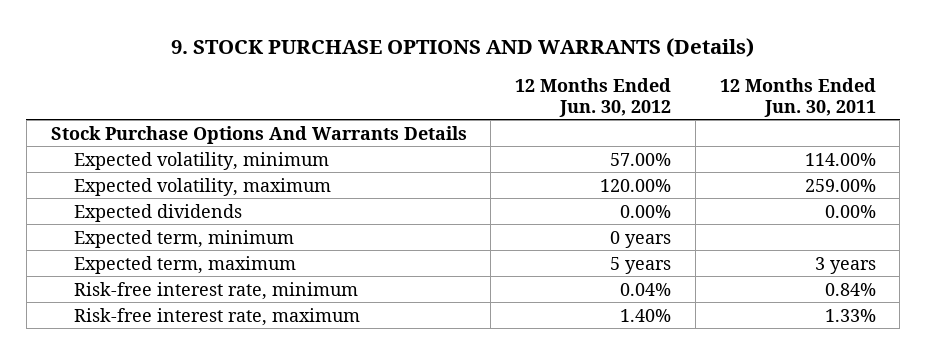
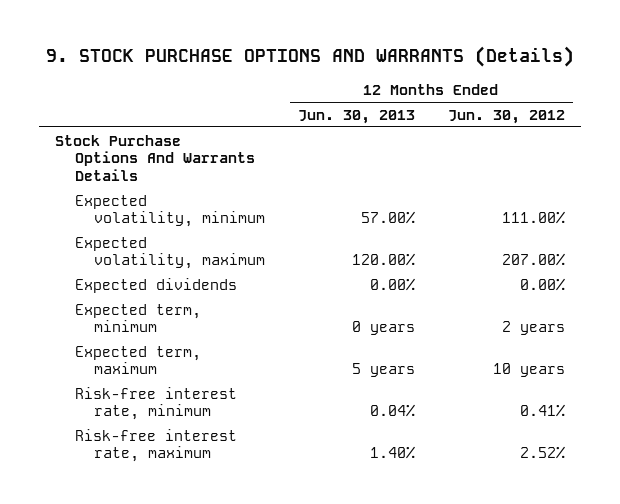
[719,77,876,117] 12 Months Ended Jun. 30, 2011 -> none
none -> [297,109,415,124] Jun. 30, 2013
[610,152,672,166] 57.00% -> [501,211,565,225] 111.00%
[600,178,672,192] 120.00% -> [501,253,565,267] 207.00%
[610,230,672,248] 0 years -> [501,321,565,336] 2 years
[610,256,672,274] 5 years -> [492,363,565,378] 10 years
[620,282,672,296] 0.04% -> [519,404,565,418] 0.41%
[620,308,672,322] 1.40% -> [519,446,565,460] 2.52%

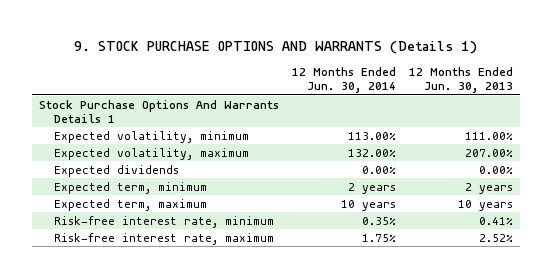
[46,46,575,68] 9. STOCK PURCHASE OPTIONS AND WARRANTS (Details) -> [74,41,478,55] 9. STOCK PURCHASE OPTIONS AND WARRANTS (Details 1)
[447,109,565,124] Jun. 30, 2012 -> none
none -> [292,67,397,94] 12 Months Ended Jun. 30, 2014
[55,134,255,181] Stock Purchase Options And Warrants Details -> [38,99,279,123] Stock Purchase Options And Warrants Details 1
[360,211,415,225] 57.00% -> [465,131,514,140] 111.00%
[351,253,415,267] 120.00% -> [465,148,514,157] 207.00%
[351,321,415,336] 0 years -> [465,182,514,194] 2 years
[351,363,415,378] 5 years -> [458,199,514,211] 10 years
[369,404,415,418] 0.04% -> [479,216,514,225] 0.41%
[369,446,415,460] 1.40% -> [479,233,514,242] 2.52%

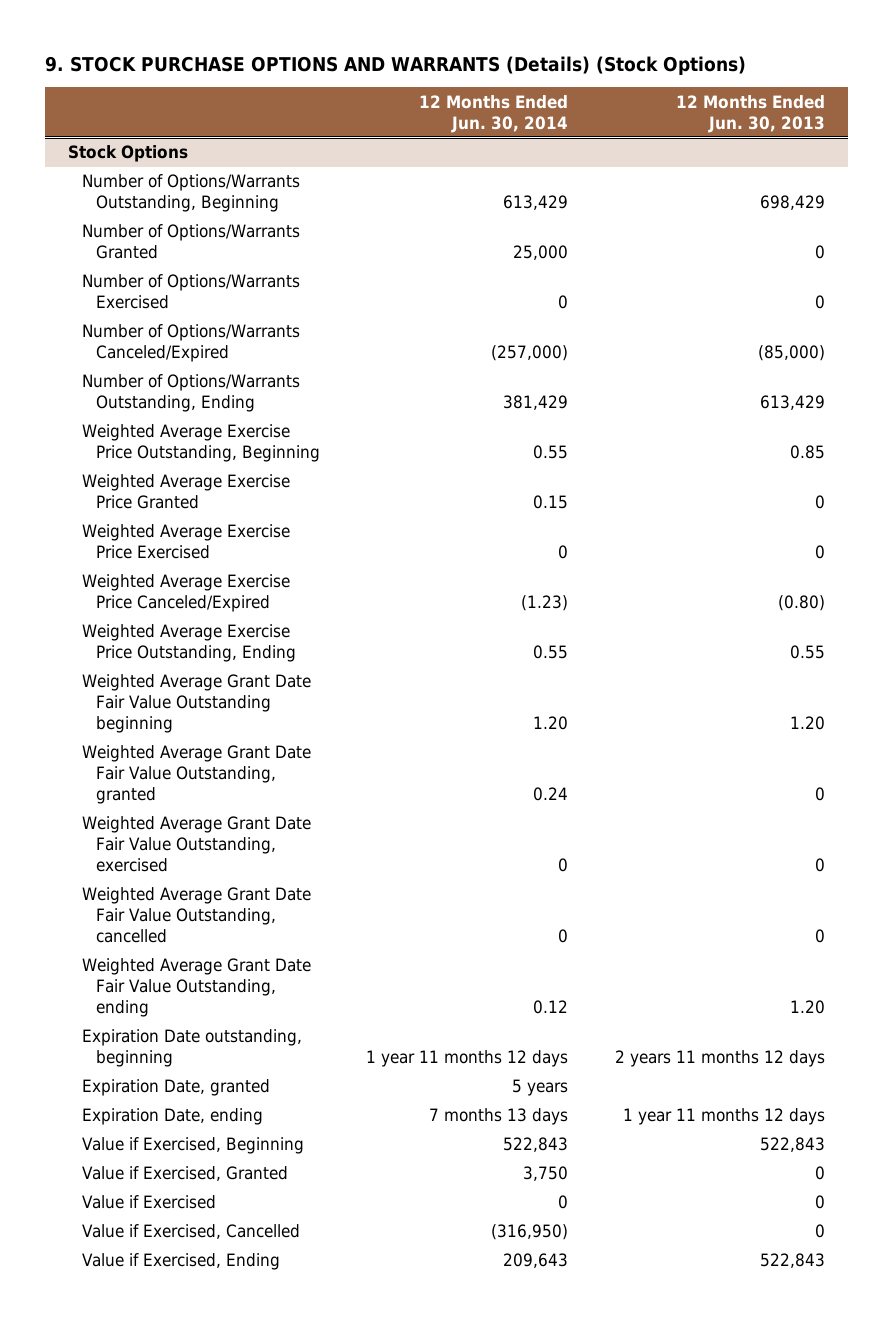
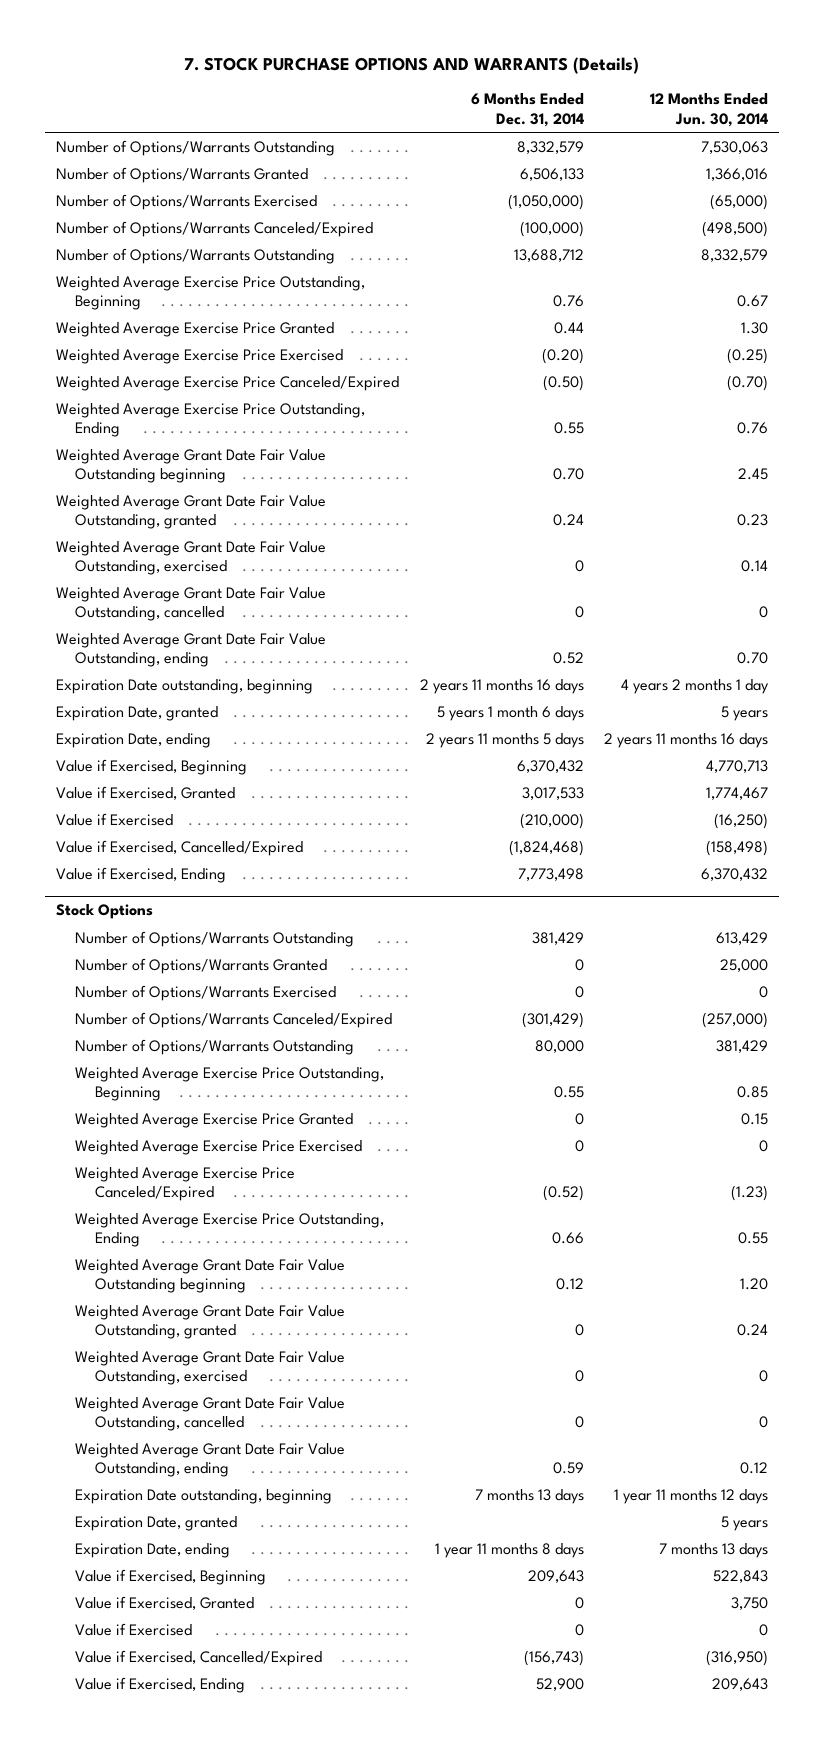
[44,55,746,75] 9. STOCK PURCHASE OPTIONS AND WARRANTS (Details) (Stock Options) -> [184,56,640,74] 7. STOCK PURCHASE OPTIONS AND WARRANTS (Details)
[675,94,825,133] 12 Months Ended Jun. 30, 2013 -> none
none -> [470,93,584,127] 6 Months Ended Dec. 31, 2014
none -> [55,139,335,156] Number of Options/Warrants Outstanding
none -> [55,166,308,183] Number of Options/Warrants Granted
none -> [55,193,317,210] Number of Options/Warrants Exercised
none -> [55,220,373,237] Number of Options/Warrants Canceled/Expired
none -> [55,247,335,264] Number of Options/Warrants Outstanding
none -> [55,275,365,310] Weighted Average Exercise Price Outstanding, Beginning
none -> [55,321,334,337] Weighted Average Exercise Price Granted
none -> [55,348,343,364] Weighted Average Exercise Price Exercised
none -> [55,375,399,391] Weighted Average Exercise Price Canceled/Expired
none -> [55,402,365,437] Weighted Average Exercise Price Outstanding, Ending
none -> [55,448,326,483] Weighted Average Grant Date Fair Value Outstanding beginning
none -> [55,494,326,529] Weighted Average Grant Date Fair Value Outstanding, granted
none -> [55,540,326,575] Weighted Average Grant Date Fair Value Outstanding, exercised
none -> [55,586,326,621] Weighted Average Grant Date Fair Value Outstanding, cancelled
none -> [55,632,326,667] Weighted Average Grant Date Fair Value Outstanding, ending
none -> [55,678,313,694] Expiration Date outstanding, beginning
none -> [55,705,218,721] Expiration Date, granted
none -> [55,732,211,748] Expiration Date, ending
none -> [55,758,247,775] Value if Exercised, Beginning
none -> [55,785,235,800] Value if Exercised, Granted
none -> [55,812,173,826] Value if Exercised
none -> [55,839,303,856] Value if Exercised, Cancelled/Expired
none -> [55,866,226,883] Value if Exercised, Ending
[81,174,300,213] Number of Options/Warrants Outstanding, Beginning -> [75,930,355,947] Number of Options/Warrants Outstanding
[81,374,300,413] Number of Options/Warrants Outstanding, Ending -> [75,1038,355,1055] Number of Options/Warrants Outstanding
[533,445,569,460] 0.55 -> [737,1085,769,1098] 0.85
[81,1224,300,1240] Value if Exercised, Cancelled -> [75,1649,323,1666] Value if Exercised, Cancelled/Expired

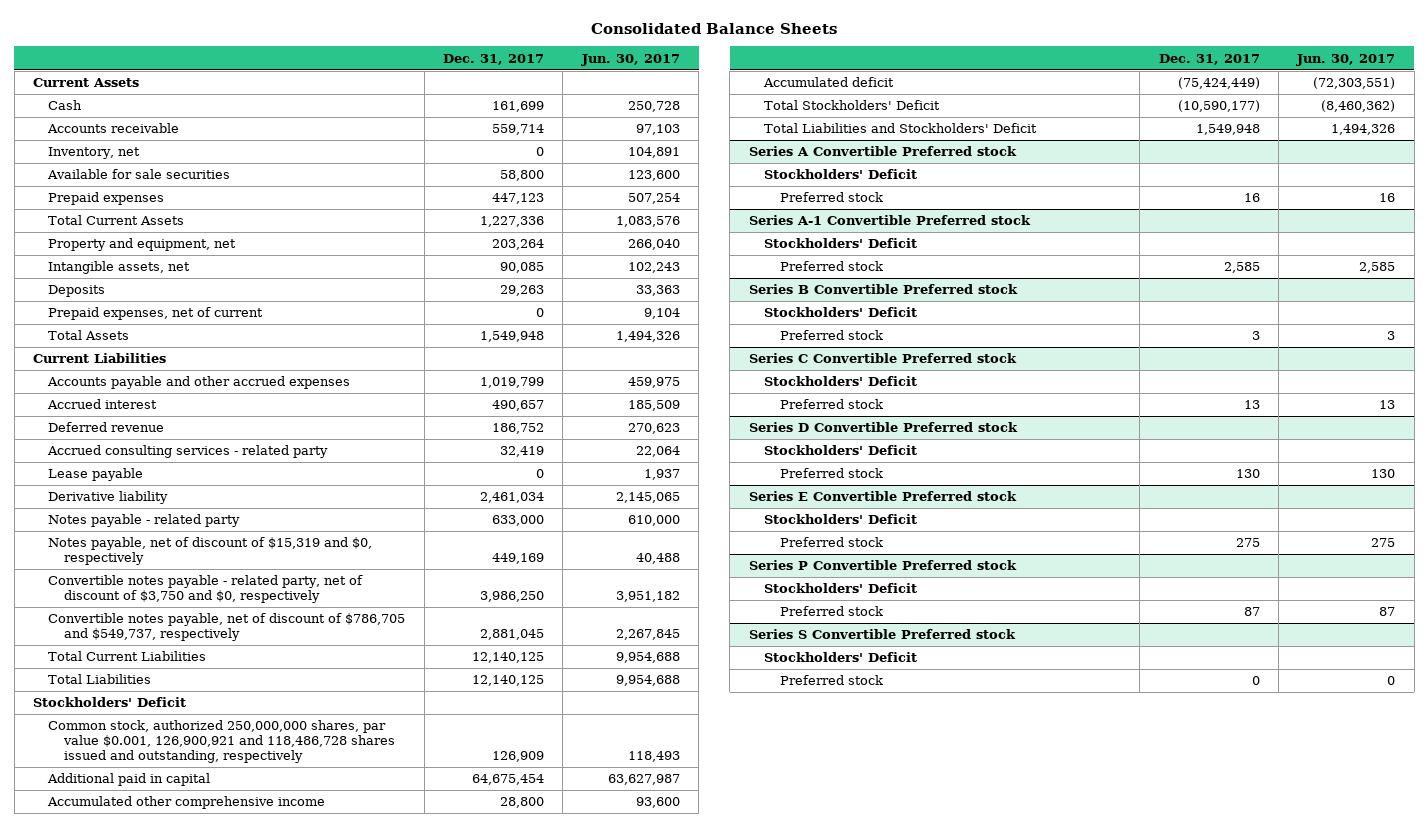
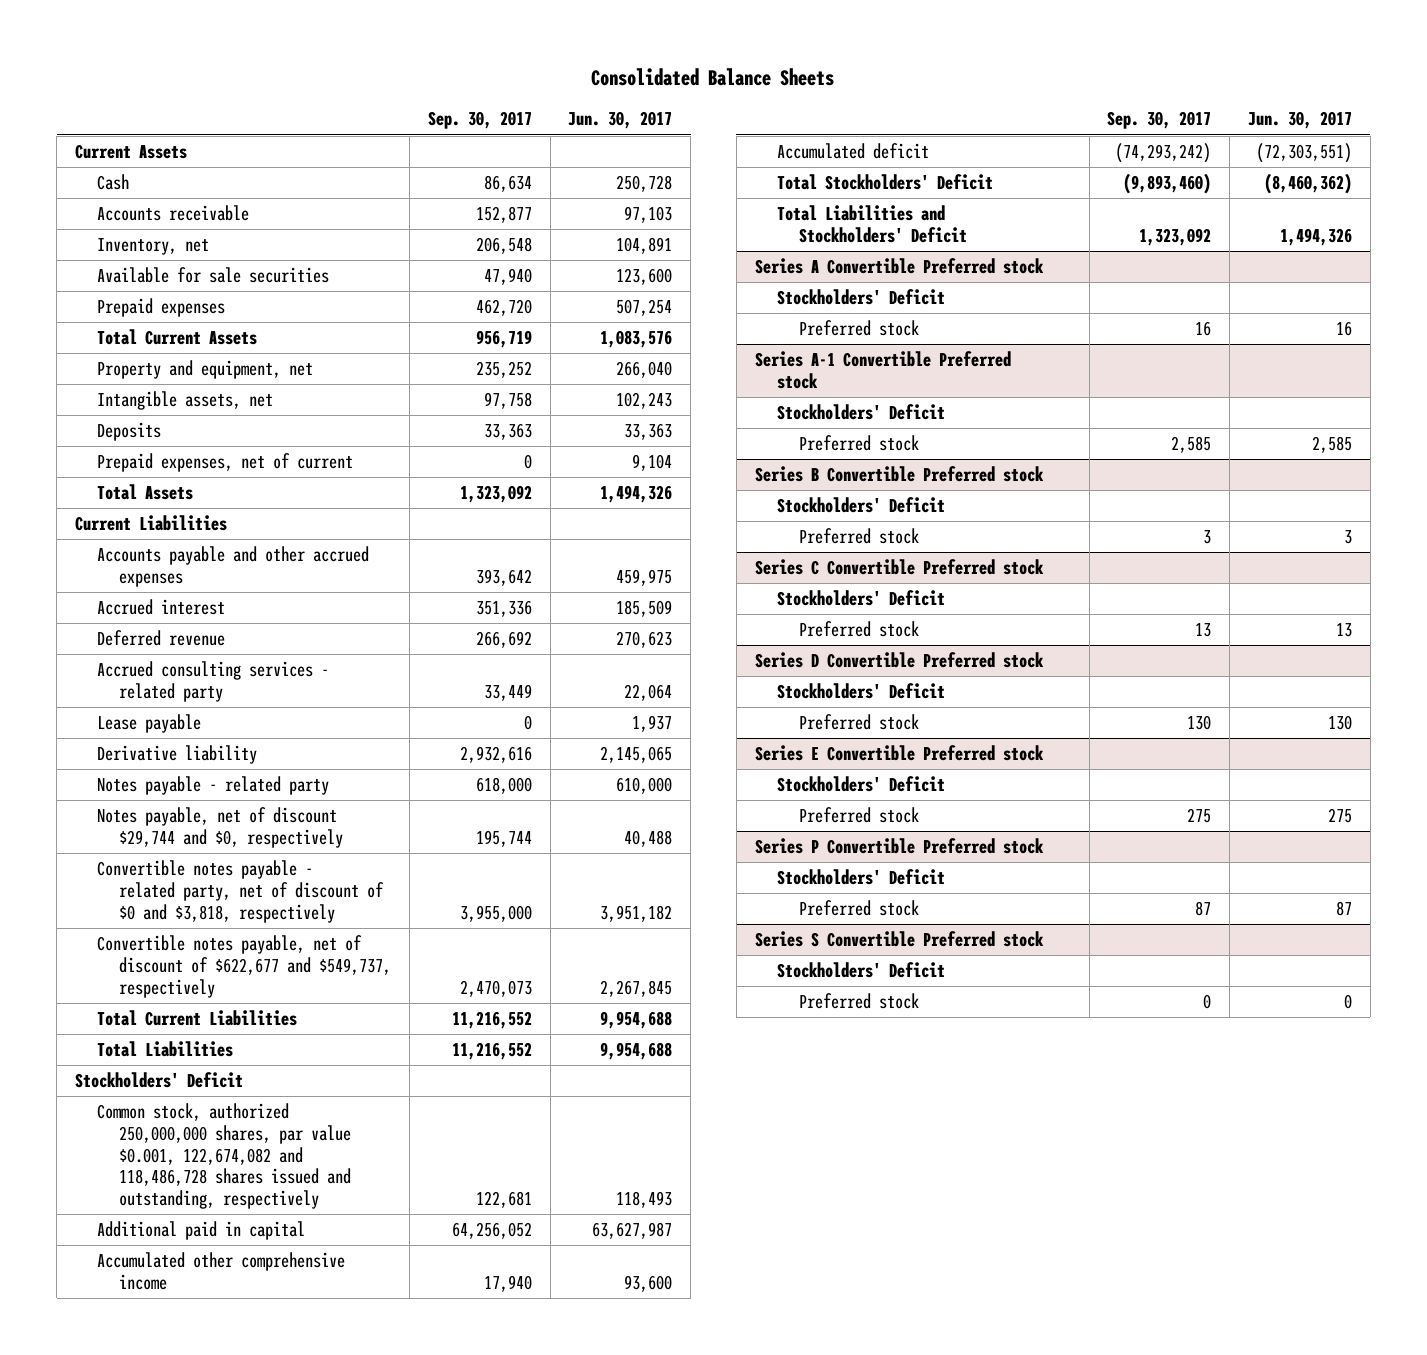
[443,53,545,65] Dec. 31, 2017 -> none
none -> [427,111,532,130] Sep. 30, 2017
[48,537,373,566] Notes payable, net of discount of $15,319 and $0, respectively -> [97,806,344,848] Notes payable, net of discount $29,744 and $0, respectively
[48,575,364,604] Convertible notes payable - related party, net of discount of $3,750 and $0, respectively -> [97,859,385,923] Convertible notes payable - related party, net of discount of $0 and $3,818, respectively
[48,613,406,642] Convertible notes payable, net of discount of $786,705 and $549,737, respectively -> [97,934,392,998] Convertible notes payable, net of discount of $622,677 and $549,737, respectively
[48,720,395,763] Common stock, authorized 250,000,000 shares, par value $0.001, 126,900,921 and 118,486,728 shares issued and outstanding, respectively -> [97,1102,352,1210] Common stock, authorized 250,000,000 shares, par value $0.001, 122,674,082 and 118,486,728 shares issued and outstanding, respectively

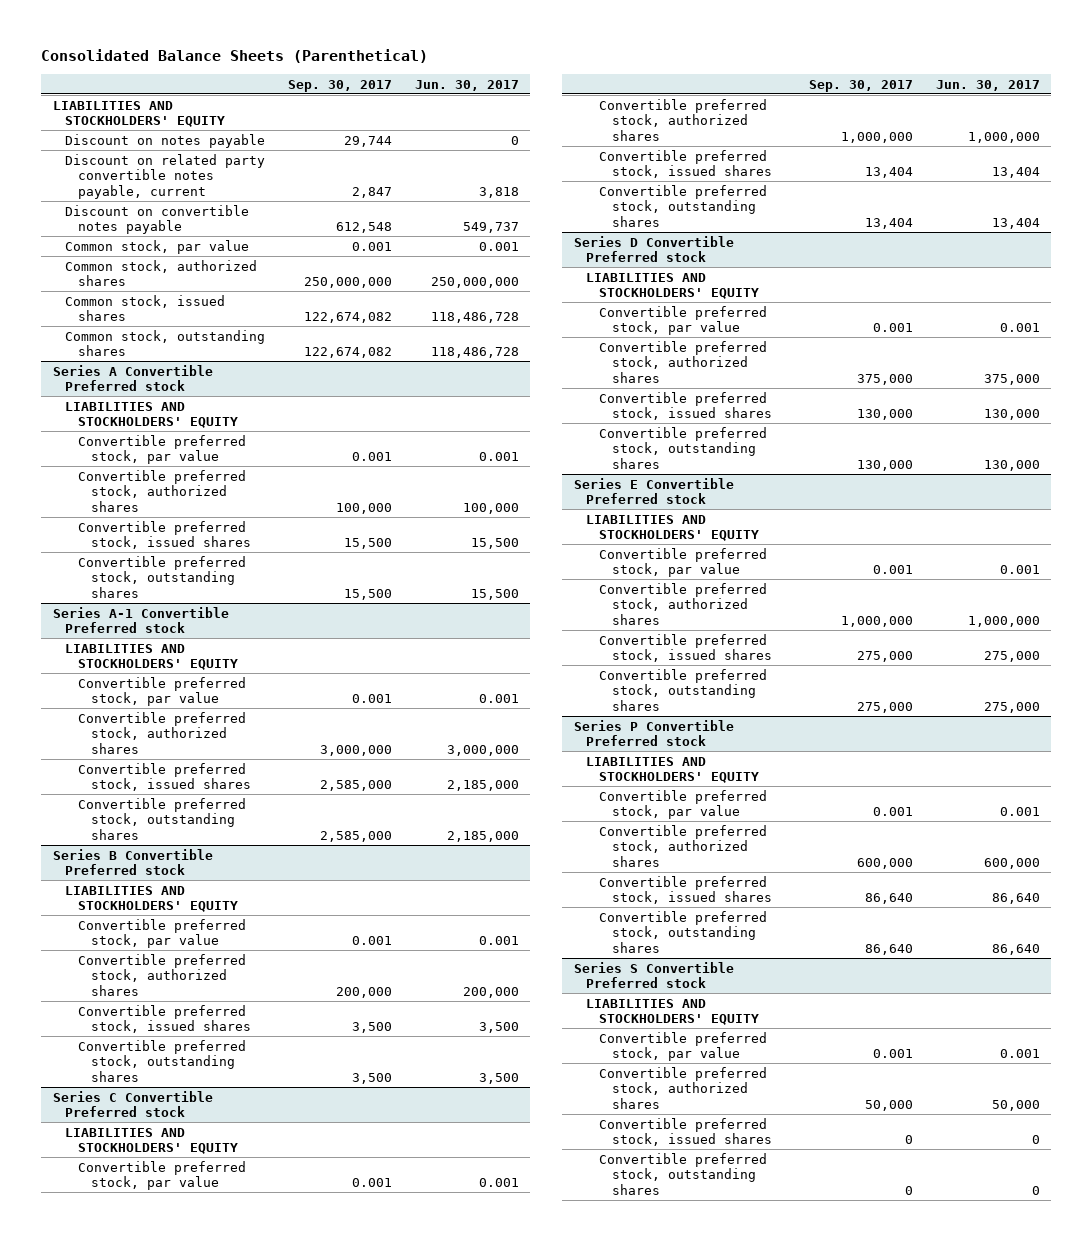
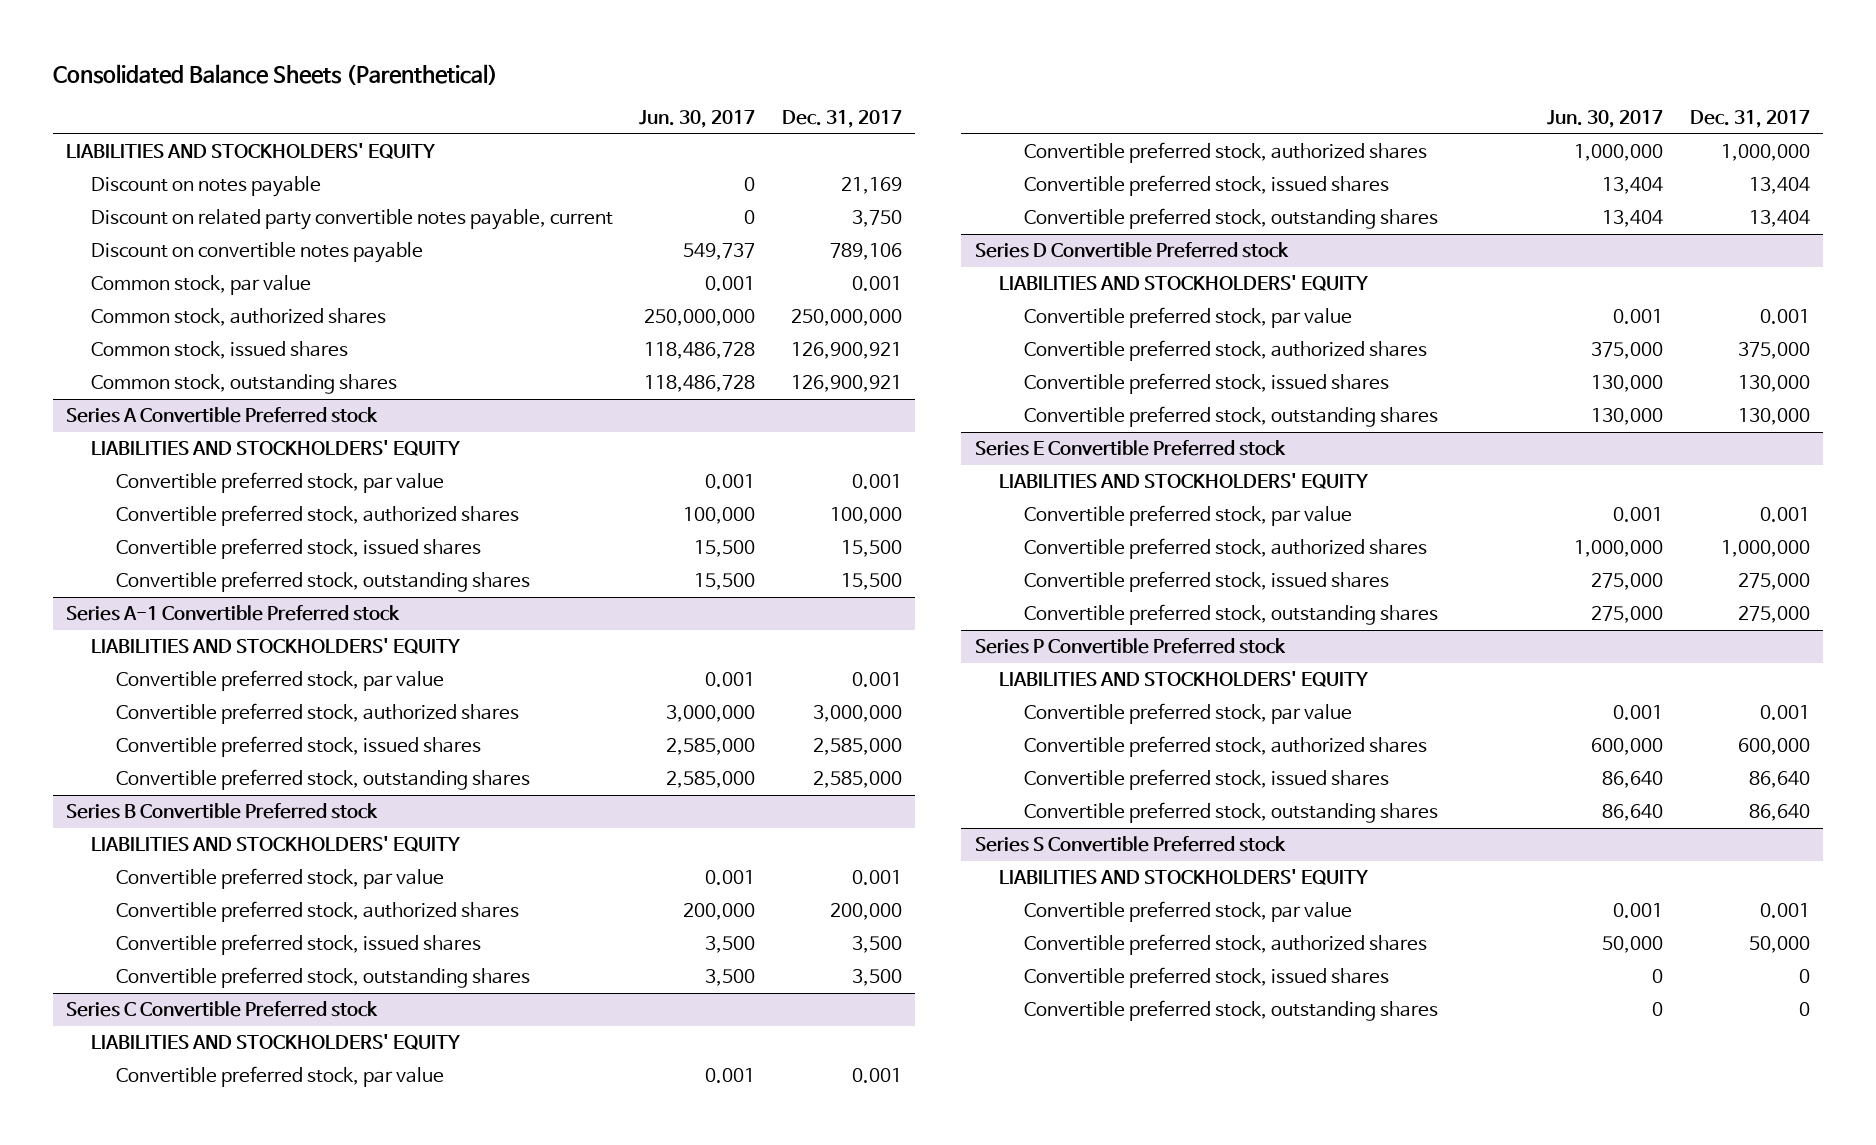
[288,79,393,92] Sep. 30, 2017 -> none
none -> [781,110,902,129] Dec. 31, 2017
[478,186,519,198] 3,818 -> [744,210,756,225] 0
[446,780,519,792] 2,185,000 -> [666,738,756,756] 2,585,000
[446,830,519,842] 2,185,000 -> [666,771,756,789] 2,585,000

